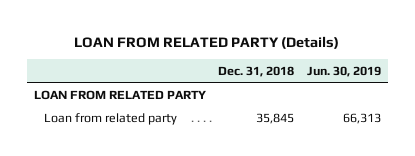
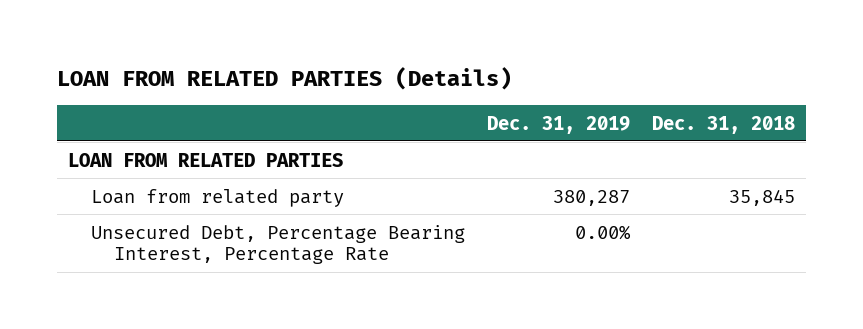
[74,35,340,49] LOAN FROM RELATED PARTY (Details) -> [57,67,513,91] LOAN FROM RELATED PARTIES (Details)
[307,65,382,77] Jun. 30, 2019 -> none
none -> [486,115,630,134] Dec. 31, 2019
[33,89,206,100] LOAN FROM RELATED PARTY -> [68,152,344,167] LOAN FROM RELATED PARTIES
none -> [90,224,465,265] Unsecured Debt, Percentage Bearing Interest, Percentage Rate

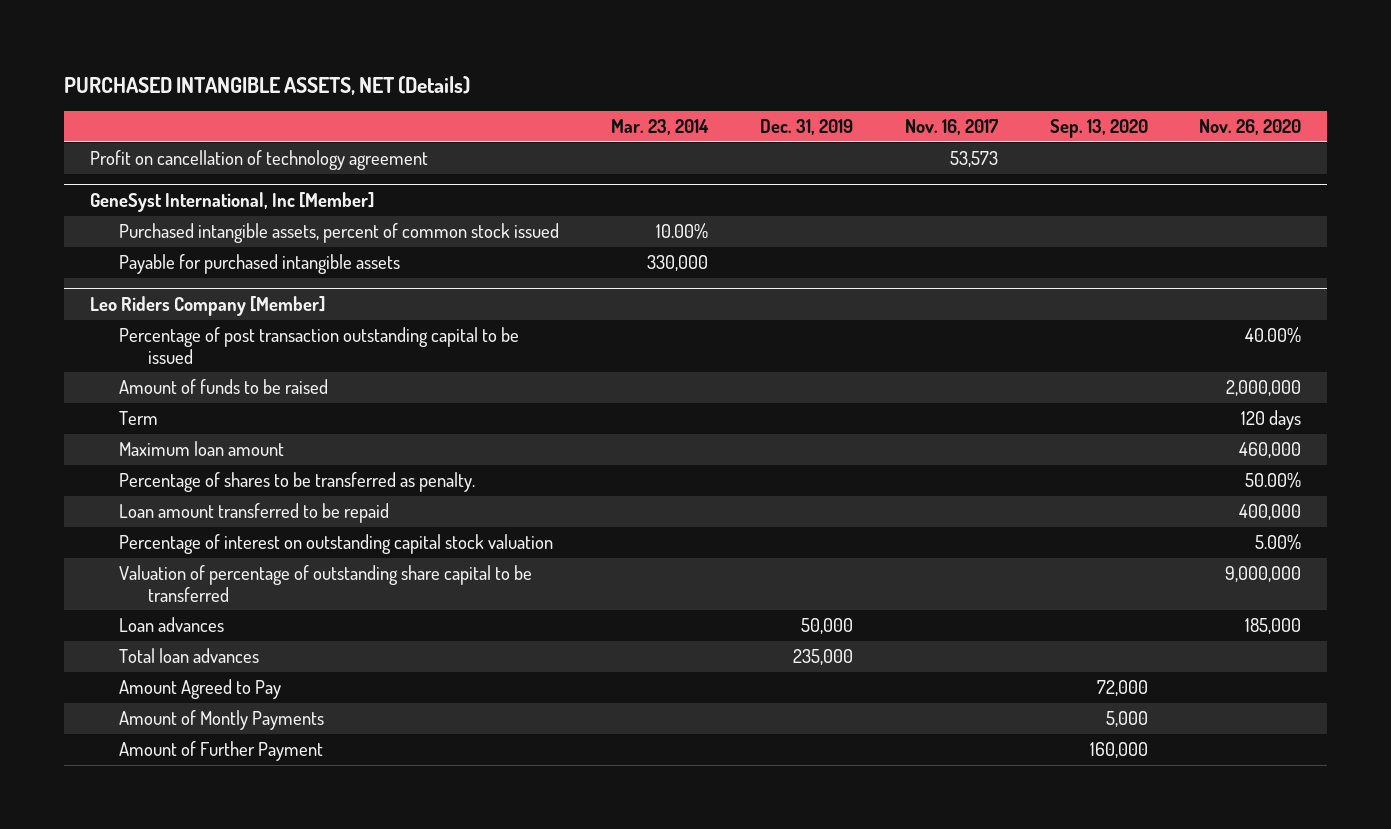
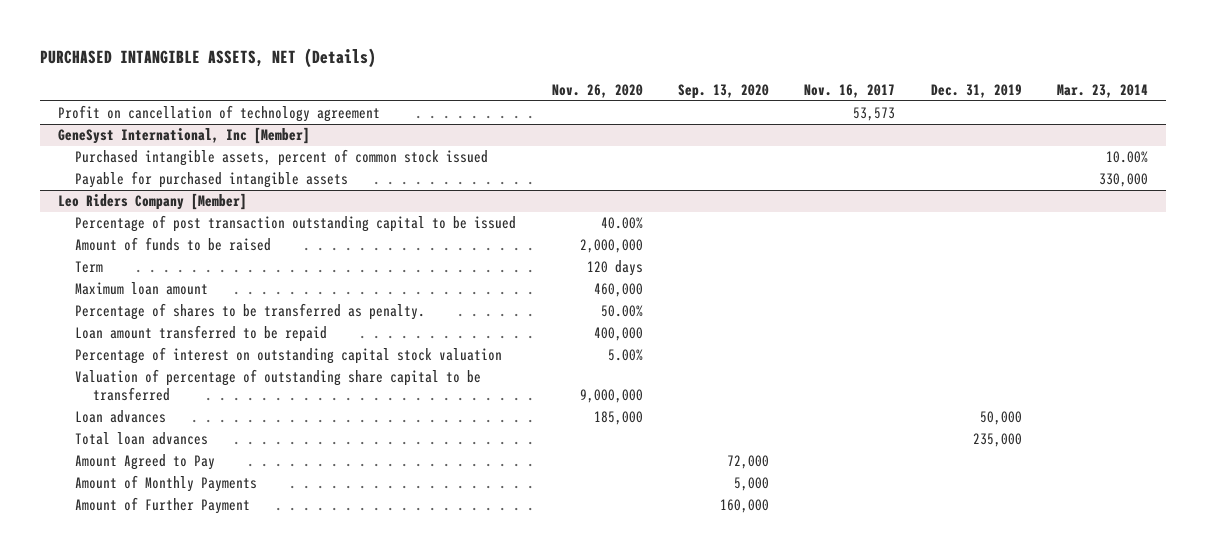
[118,710,324,731] Amount of Montly Payments -> [75,475,258,493] Amount of Monthly Payments

